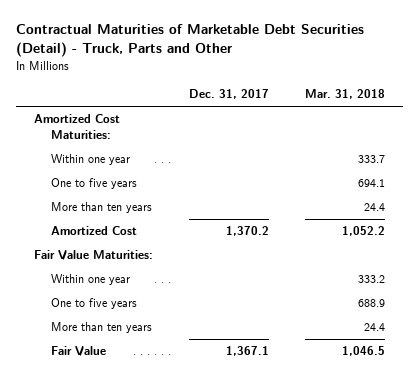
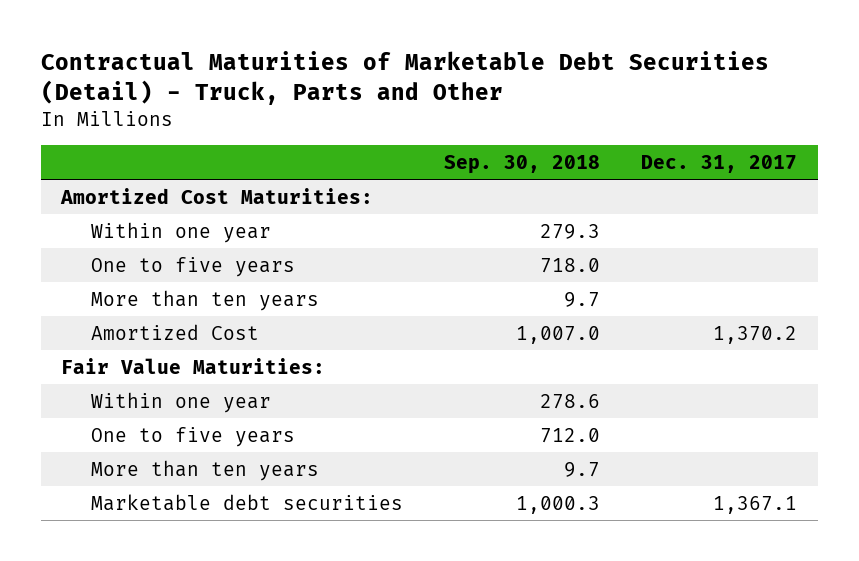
[304,89,385,100] Mar. 31, 2018 -> none
none -> [444,154,601,174] Sep. 30, 2018
[51,346,107,358] Fair Value -> [91,493,404,511] Marketable debt securities

